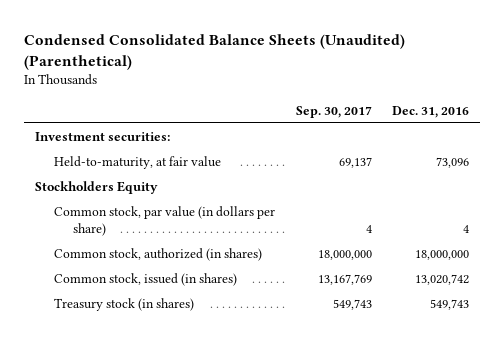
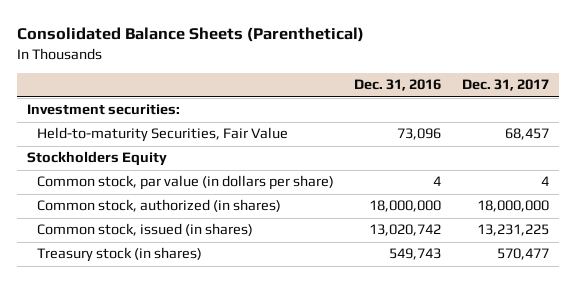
[24,34,406,71] Condensed Consolidated Balance Sheets (Unaudited) (Parenthetical) -> [16,27,364,43] Consolidated Balance Sheets (Parenthetical)
[295,105,372,118] Sep. 30, 2017 -> none
none -> [461,79,549,92] Dec. 31, 2017
[53,155,221,169] Held-to-maturity, at fair value -> [37,127,289,143] Held-to-maturity Securities, Fair Value

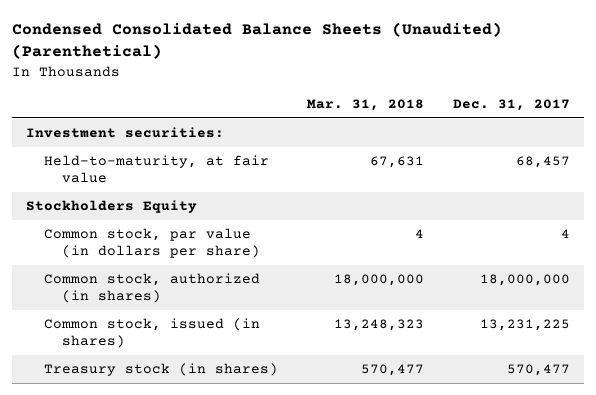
[16,27,364,43] Consolidated Balance Sheets (Parenthetical) -> [11,22,502,60] Condensed Consolidated Balance Sheets (Unaudited) (Parenthetical)
[354,79,442,92] Dec. 31, 2016 -> none
none -> [306,99,424,112] Mar. 31, 2018
[37,127,289,143] Held-to-maturity Securities, Fair Value -> [44,154,270,184] Held-to-maturity, at fair value

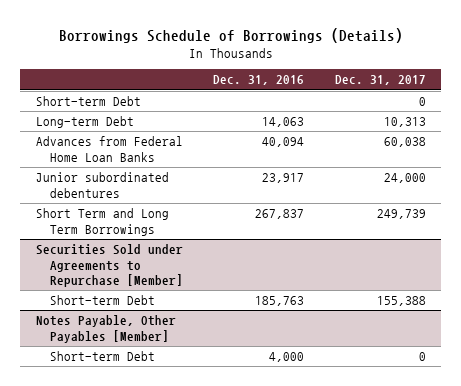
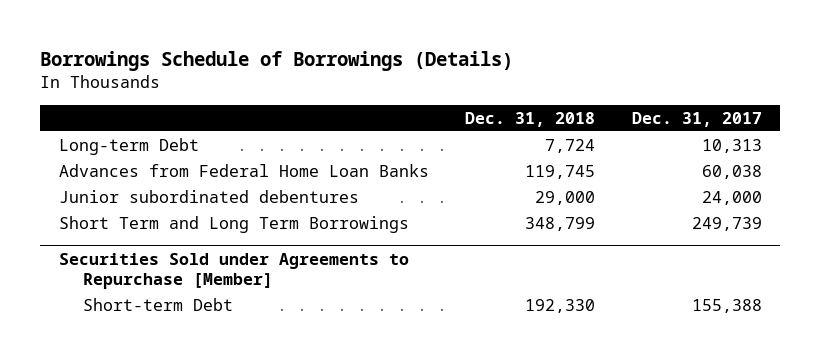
[213,75,305,86] Dec. 31, 2016 -> none
none -> [465,111,596,127] Dec. 31, 2018
[35,96,141,107] Short-term Debt -> none
[35,315,176,343] Notes Payable, Other Payables [Member] -> none
[49,351,155,362] Short-term Debt -> none

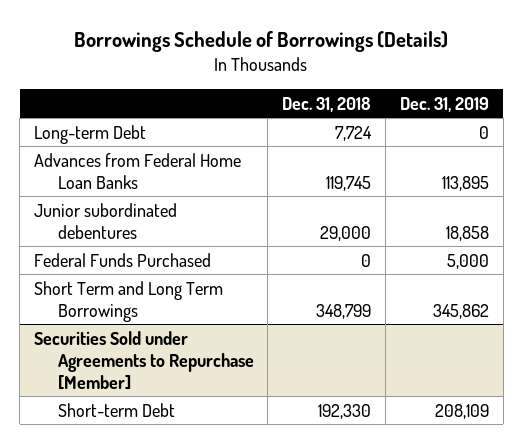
[631,111,762,127] Dec. 31, 2017 -> none
none -> [400,96,490,112] Dec. 31, 2019
none -> [33,252,211,267] Federal Funds Purchased

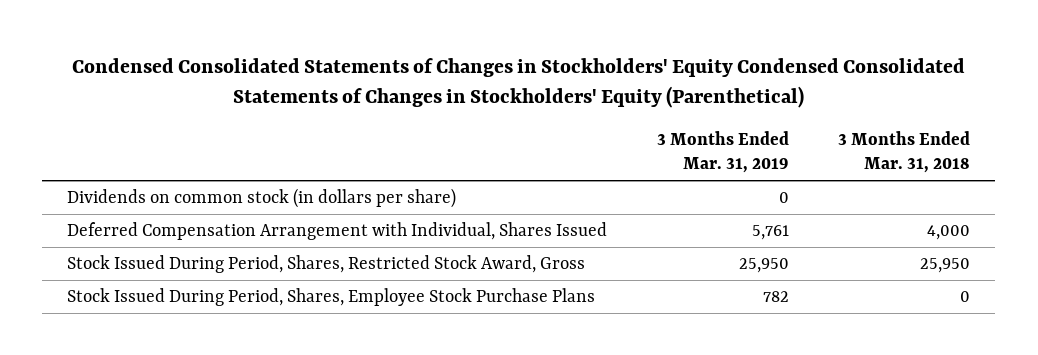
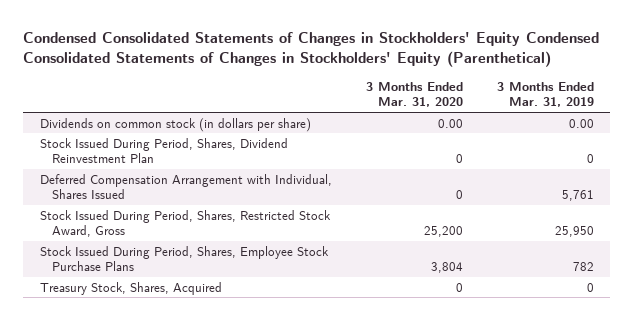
[838,130,971,174] 3 Months Ended Mar. 31, 2018 -> none
none -> [365,81,463,108] 3 Months Ended Mar. 31, 2020
[778,192,789,204] 0 -> [568,118,594,128] 0.00
none -> [40,137,289,164] Stock Issued During Period, Shares, Dividend Reinvestment Plan
none -> [40,281,223,295] Treasury Stock, Shares, Acquired

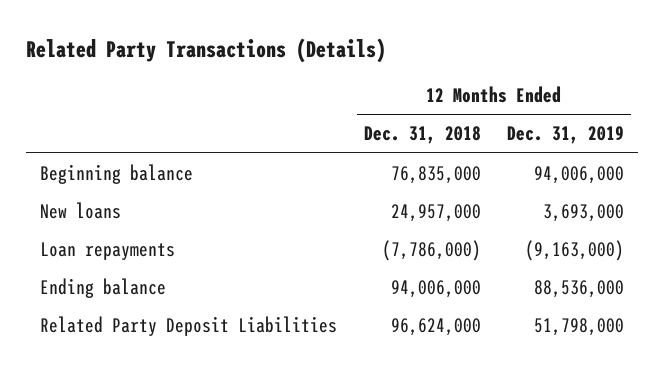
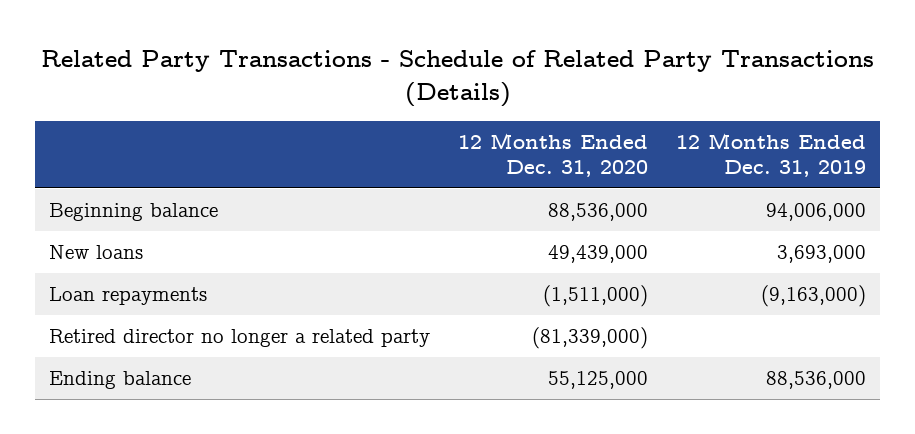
[26,37,387,63] Related Party Transactions (Details) -> [40,50,874,107] Related Party Transactions - Schedule of Related Party Transactions (Details)
[363,126,481,145] Dec. 31, 2018 -> none
none -> [458,133,649,178] 12 Months Ended Dec. 31, 2020
none -> [48,329,430,348] Retired director no longer a related party
[39,315,337,336] Related Party Deposit Liabilities -> none

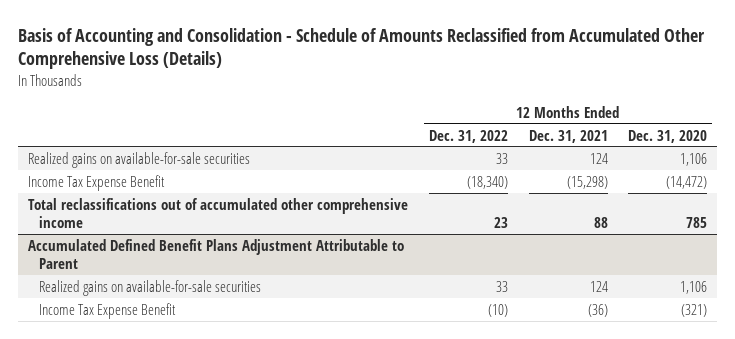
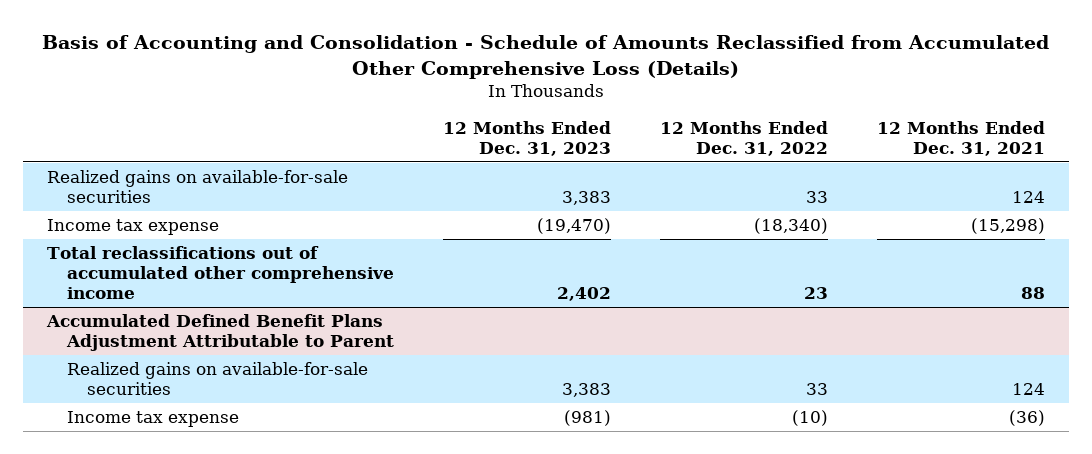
[628,129,708,143] Dec. 31, 2020 -> none
none -> [442,120,611,157] 12 Months Ended Dec. 31, 2023
[28,174,166,191] Income Tax Expense Benefit -> [47,219,220,236] Income tax expense
[39,302,177,319] Income Tax Expense Benefit -> [67,411,240,428] Income tax expense

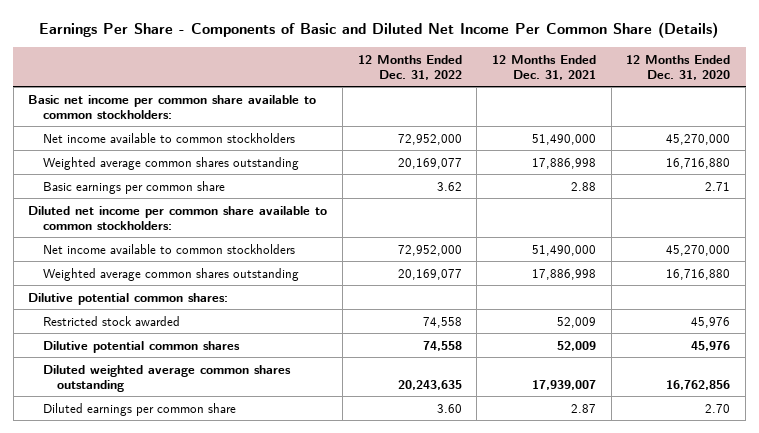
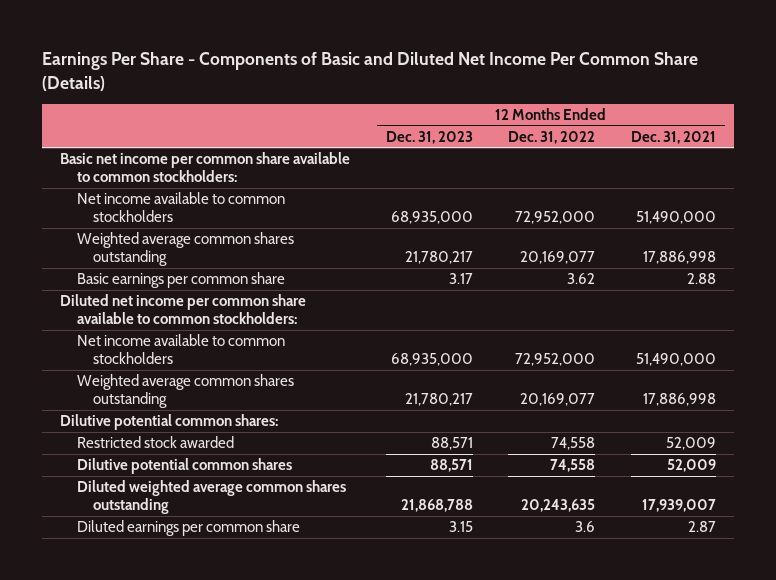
[626,54,731,80] 12 Months Ended Dec. 31, 2020 -> none
none -> [385,130,473,144] Dec. 31, 2023
[436,403,462,413] 3.60 -> [575,521,596,533] 3.6

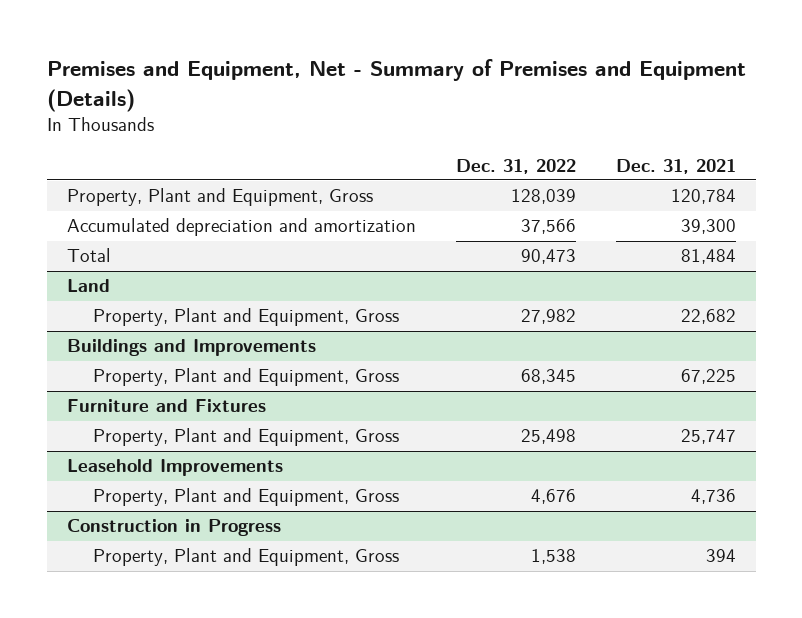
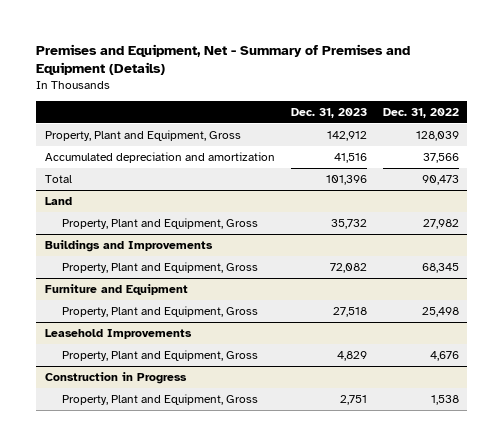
[615,158,736,174] Dec. 31, 2021 -> none
none -> [290,108,367,119] Dec. 31, 2023
[66,399,266,413] Furniture and Fixtures -> [44,283,188,295] Furniture and Equipment

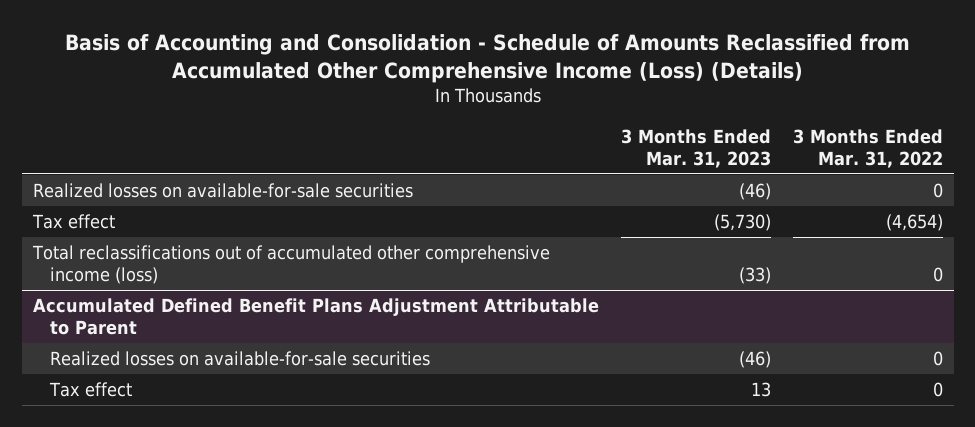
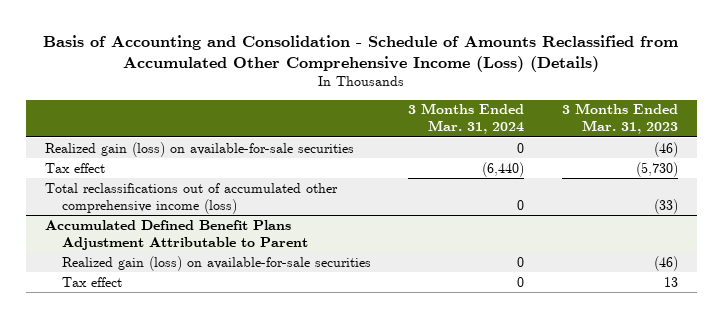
[792,128,943,168] 3 Months Ended Mar. 31, 2022 -> none
none -> [408,103,525,135] 3 Months Ended Mar. 31, 2024
[32,183,413,199] Realized losses on available-for-sale securities -> [44,141,354,157] Realized gain (loss) on available-for-sale securities
[49,351,430,367] Realized losses on available-for-sale securities -> [61,255,371,271] Realized gain (loss) on available-for-sale securities

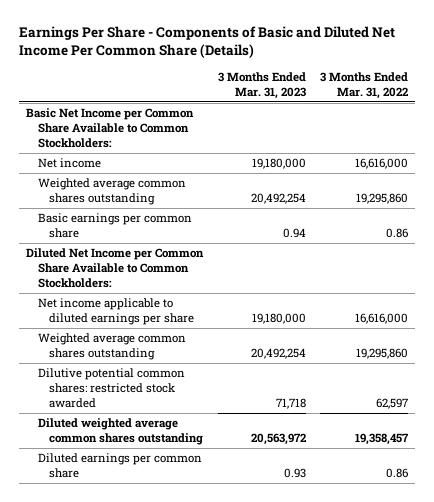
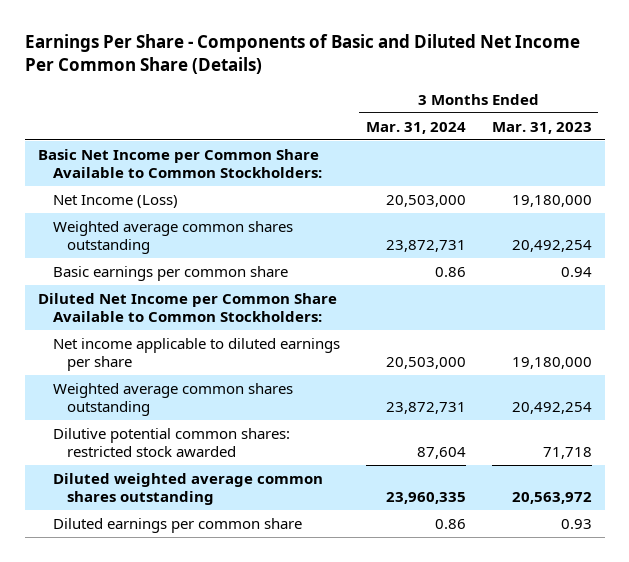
[320,71,409,99] 3 Months Ended Mar. 31, 2022 -> none
none -> [365,121,466,134] Mar. 31, 2024
[37,158,101,169] Net income -> [52,194,178,208] Net Income (Loss)

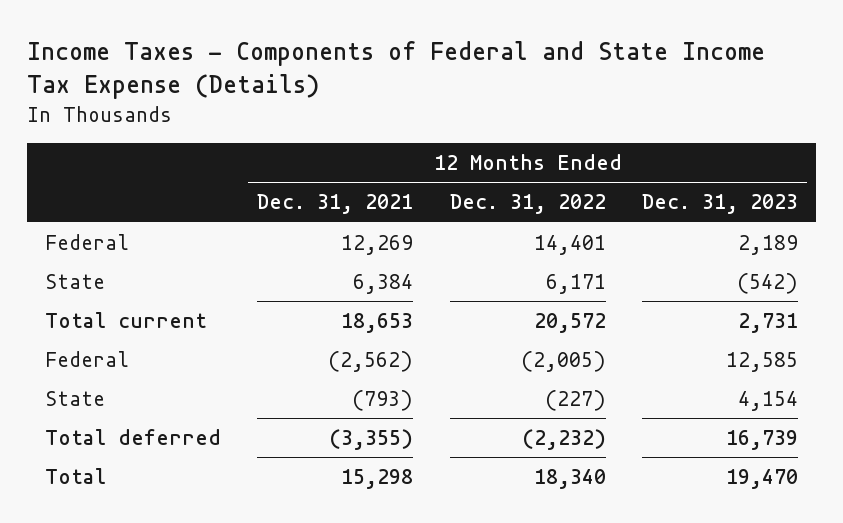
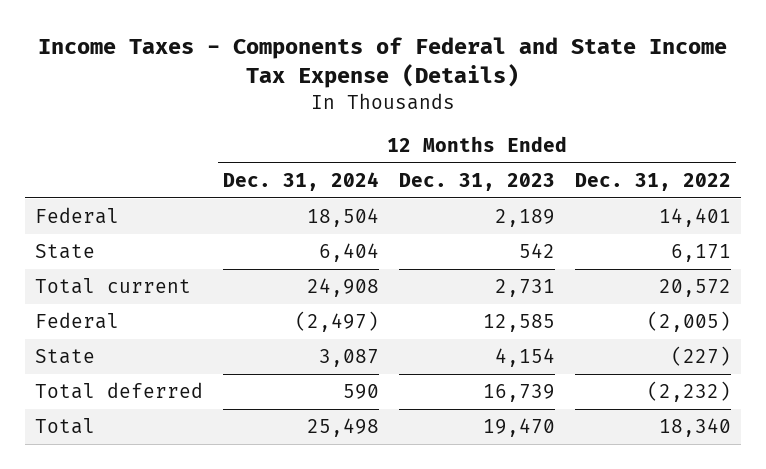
[257,194,414,215] Dec. 31, 2021 -> none
none -> [222,171,379,191] Dec. 31, 2024
[736,272,798,294] (542) -> [519,243,556,259] 542

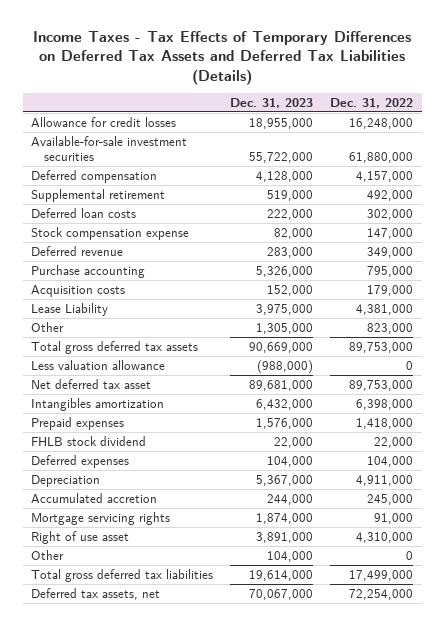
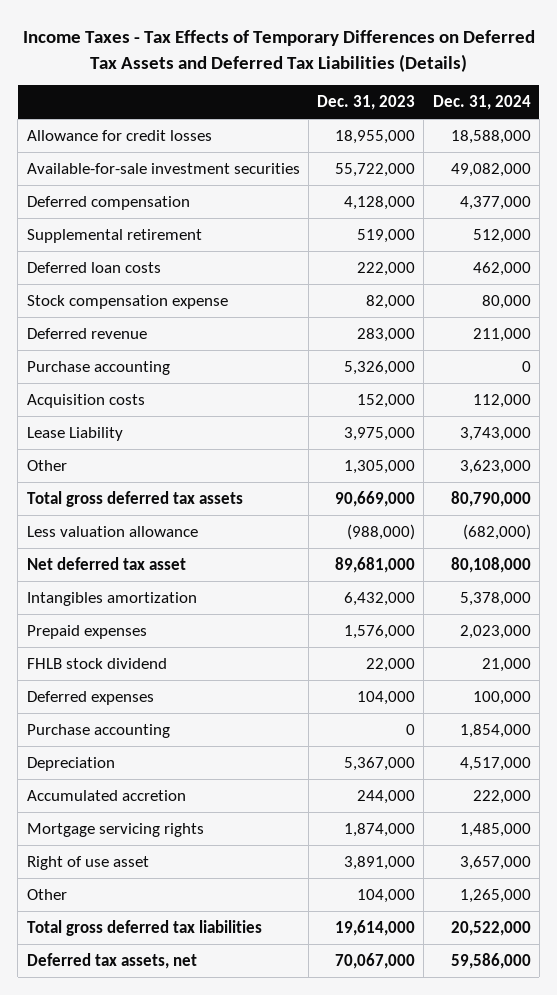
[330,97,414,108] Dec. 31, 2022 -> none
none -> [432,95,531,111] Dec. 31, 2024
none -> [26,723,170,738] Purchase accounting

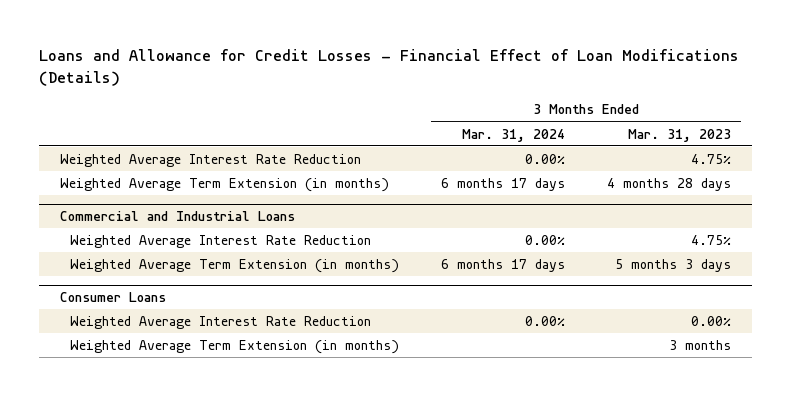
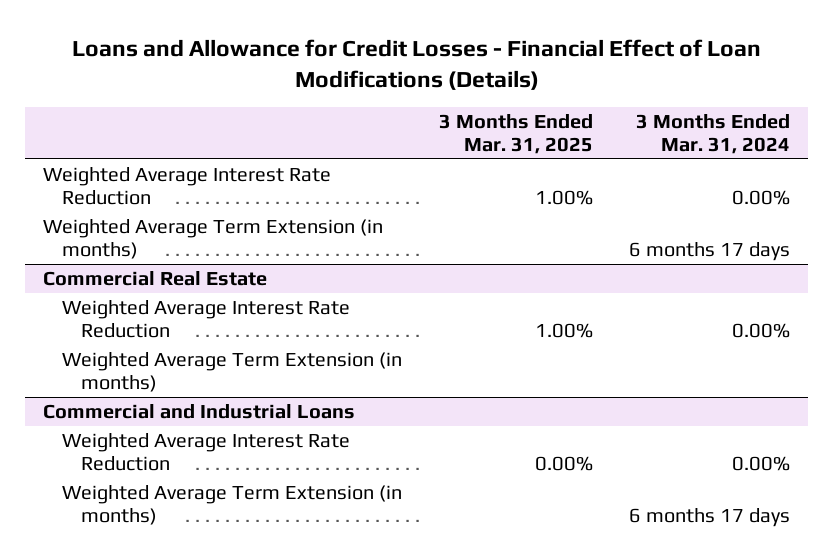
[627,128,731,142] Mar. 31, 2023 -> none
none -> [438,113,593,154] 3 Months Ended Mar. 31, 2025
none -> [43,270,268,286] Commercial Real Estate
none -> [62,299,351,339] Weighted Average Interest Rate Reduction
none -> [62,351,403,393] Weighted Average Term Extension (in months)
[60,292,167,303] Consumer Loans -> none
[70,315,372,329] Weighted Average Interest Rate Reduction -> none
[70,339,400,354] Weighted Average Term Extension (in months) -> none

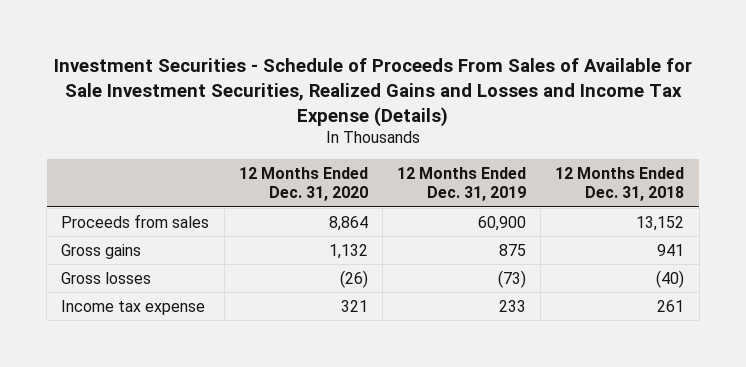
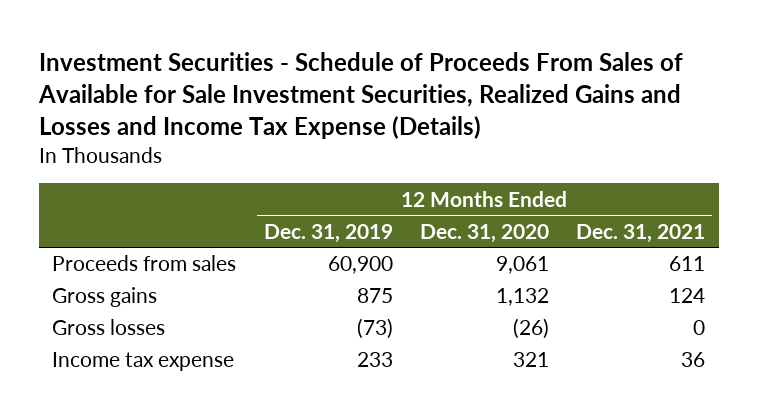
[555,166,685,202] 12 Months Ended Dec. 31, 2018 -> none
none -> [576,223,706,243] Dec. 31, 2021
[328,215,368,231] 8,864 -> [495,256,549,275] 9,061

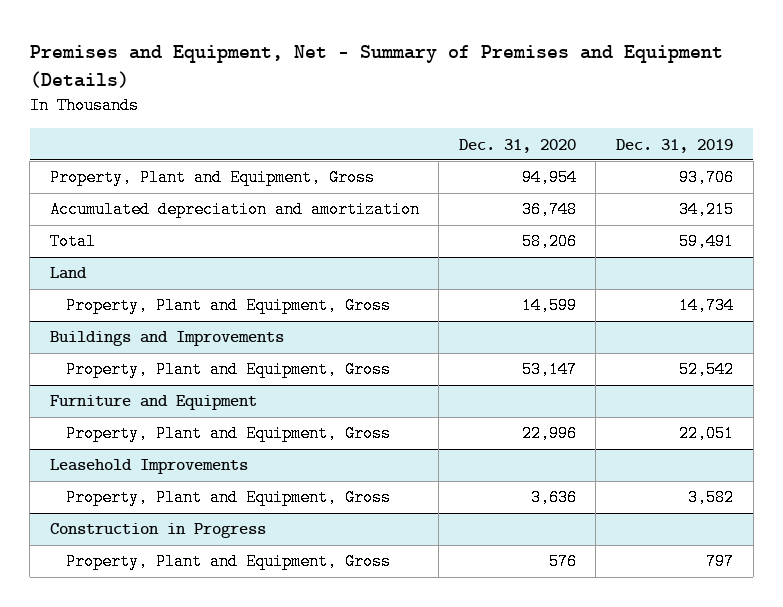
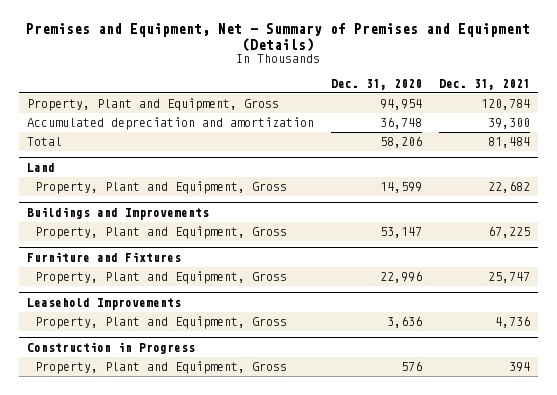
[616,138,734,153] Dec. 31, 2019 -> none
none -> [438,78,530,90] Dec. 31, 2021
[49,395,257,411] Furniture and Equipment -> [27,251,182,262] Furniture and Fixtures

